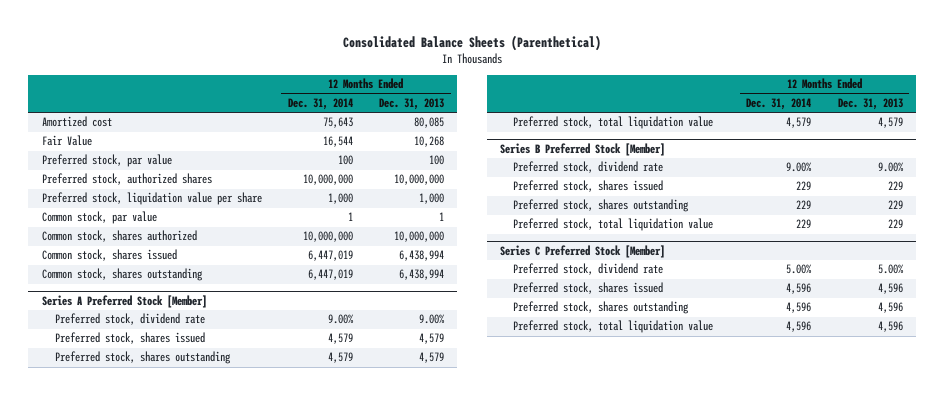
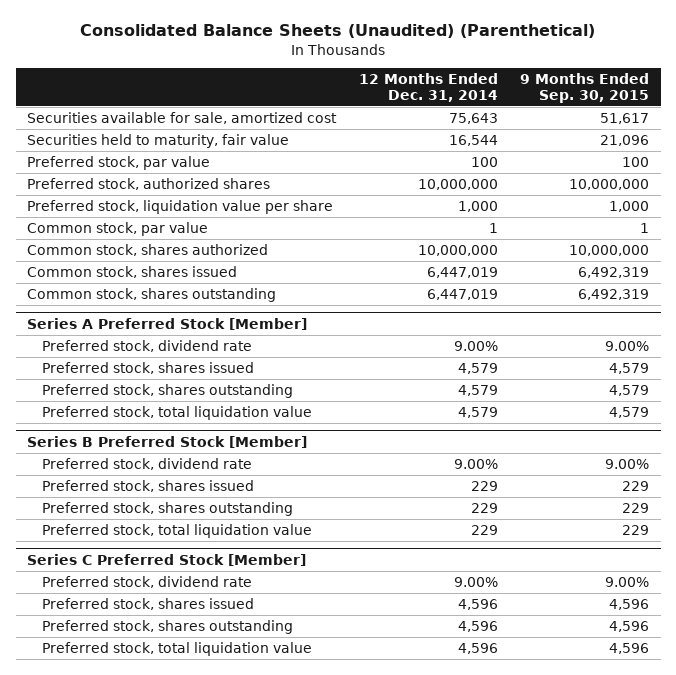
[343,34,602,51] Consolidated Balance Sheets (Parenthetical) -> [80,24,596,39] Consolidated Balance Sheets (Unaudited) (Parenthetical)
[379,97,445,110] Dec. 31, 2013 -> none
none -> [520,73,650,103] 9 Months Ended Sep. 30, 2015
[41,116,112,128] Amortized cost -> [26,112,337,125] Securities available for sale, amortized cost
[41,135,92,147] Fair Value -> [26,134,289,149] Securities held to maturity, fair value
[786,264,813,275] 5.00% -> [453,577,498,588] 9.00%

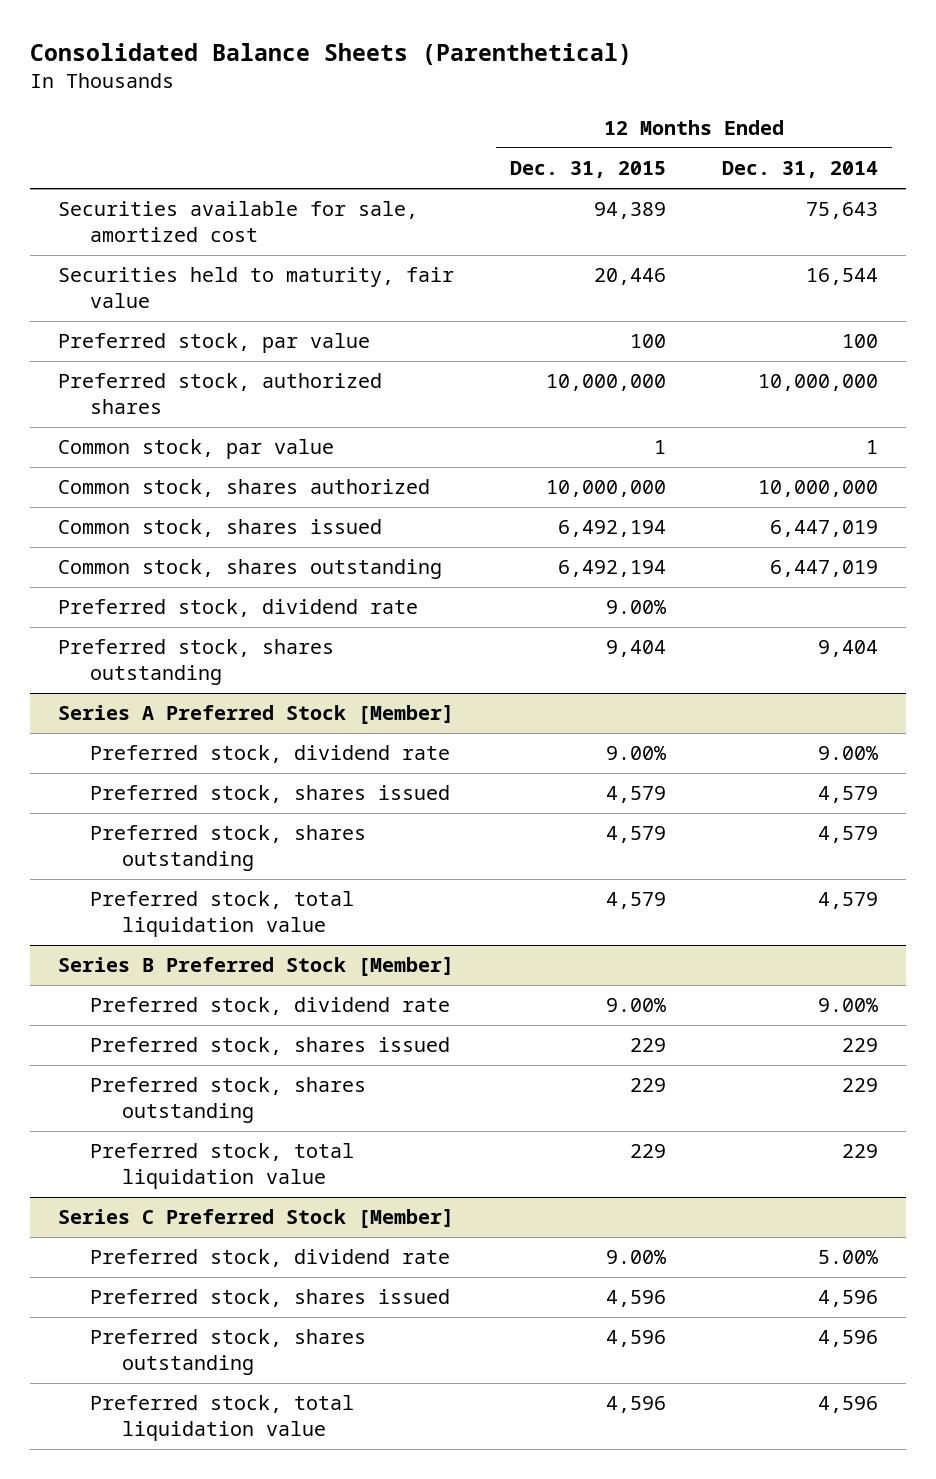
[80,24,596,39] Consolidated Balance Sheets (Unaudited) (Parenthetical) -> [29,42,632,65] Consolidated Balance Sheets (Parenthetical)
[520,73,650,103] 9 Months Ended Sep. 30, 2015 -> none
none -> [509,161,666,179] Dec. 31, 2015
[26,200,333,215] Preferred stock, liquidation value per share -> none
none -> [57,599,418,618] Preferred stock, dividend rate
none -> [57,639,334,685] Preferred stock, shares outstanding
[453,577,498,588] 9.00% -> [818,1250,879,1265] 5.00%

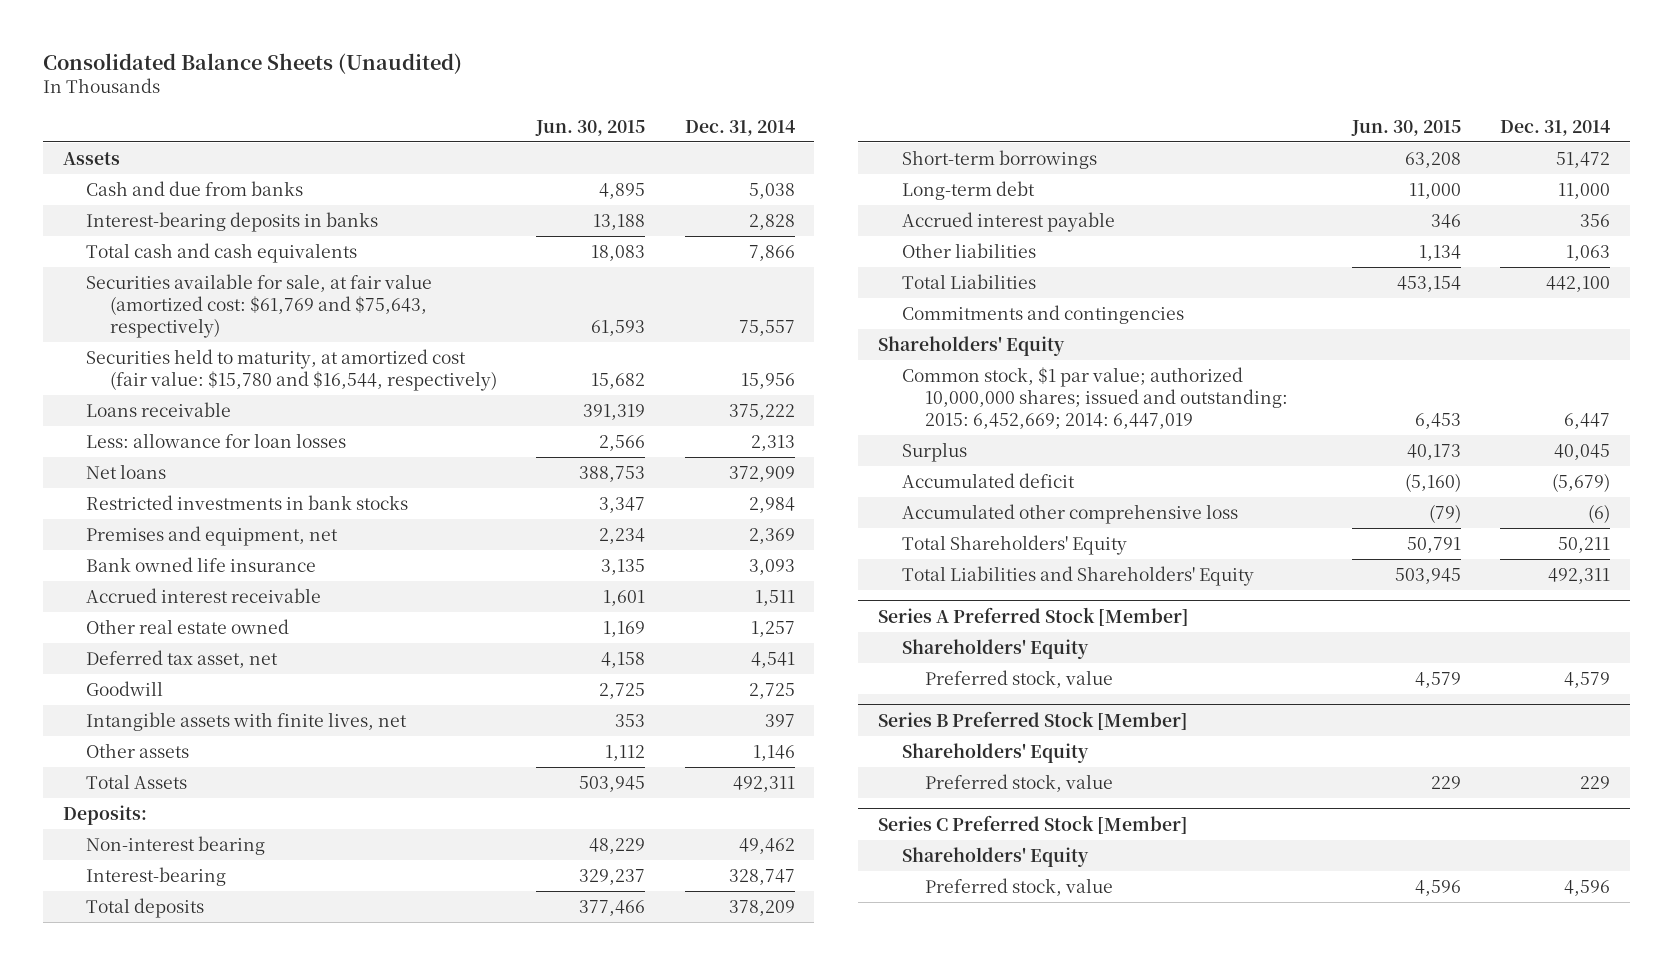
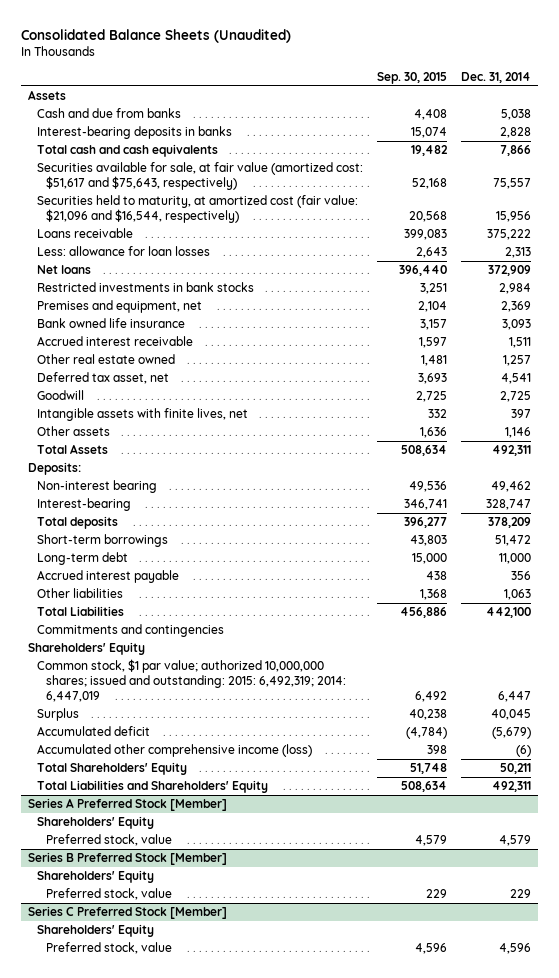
[535,119,646,136] Jun. 30, 2015 -> none
none -> [377,71,448,84] Sep. 30, 2015
[86,273,433,338] Securities available for sale, at fair value (amortized cost: $61,769 and $75,643, respectively) -> [37,162,364,191] Securities available for sale, at fair value (amortized cost: $51,617 and $75,643, respectively)
[86,348,497,391] Securities held to maturity, at amortized cost (fair value: $15,780 and $16,544, respectively) -> [37,195,359,224] Securities held to maturity, at amortized cost (fair value: $21,096 and $16,544, respectively)
[901,366,1289,429] Common stock, $1 par value; authorized 10,000,000 shares; issued and outstanding: 2015: 6,452,669; 2014: 6,447,019 -> [37,659,347,702] Common stock, $1 par value; authorized 10,000,000 shares; issued and outstanding: 2015: 6,492,319; 2014: 6,447,019
[901,503,1238,524] Accumulated other comprehensive loss -> [37,744,313,758] Accumulated other comprehensive income (loss)

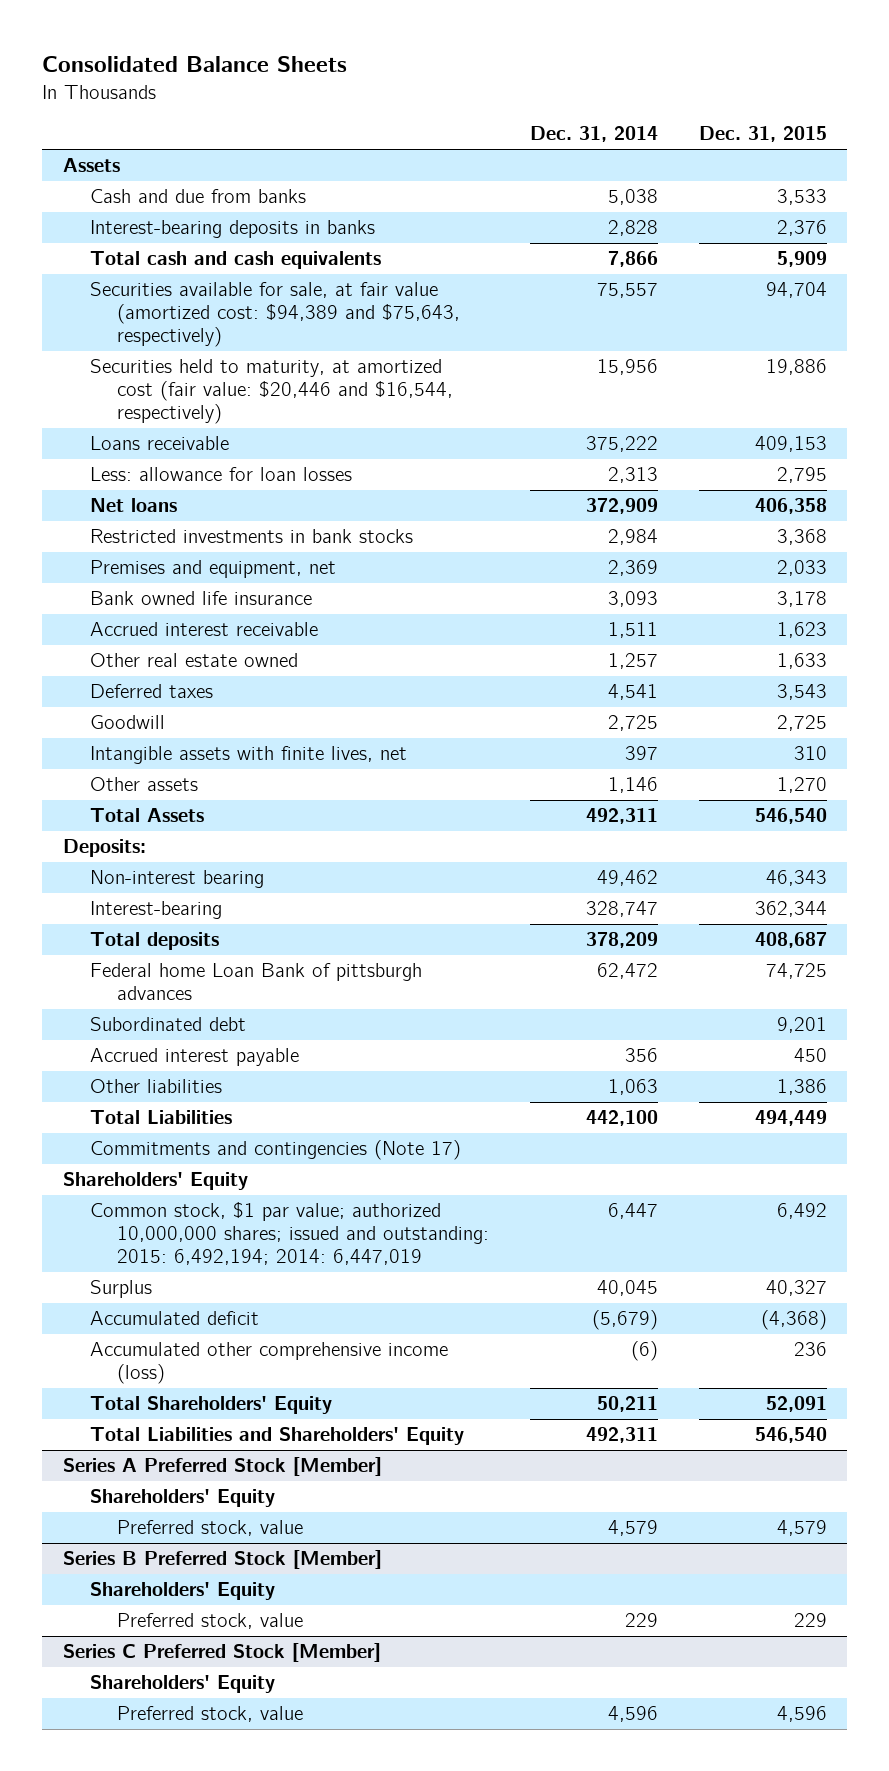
[21,28,292,43] Consolidated Balance Sheets (Unaudited) -> [42,56,348,73] Consolidated Balance Sheets
[377,71,448,84] Sep. 30, 2015 -> none
none -> [698,126,827,143] Dec. 31, 2015
[37,162,364,191] Securities available for sale, at fair value (amortized cost: $51,617 and $75,643, respectively) -> [89,282,461,348] Securities available for sale, at fair value (amortized cost: $94,389 and $75,643, respectively)
[37,195,359,224] Securities held to maturity, at amortized cost (fair value: $21,096 and $16,544, respectively) -> [89,359,454,425] Securities held to maturity, at amortized cost (fair value: $20,446 and $16,544, respectively)
[37,372,170,385] Deferred tax asset, net -> [89,684,213,699] Deferred taxes
[37,534,169,548] Short-term borrowings -> none
[37,552,129,566] Long-term debt -> none
none -> [89,963,422,1001] Federal home Loan Bank of pittsburgh advances
none -> [89,1017,246,1032] Subordinated debt
[37,624,225,638] Commitments and contingencies -> [89,1140,461,1161] Commitments and contingencies (Note 17)
[37,659,347,702] Common stock, $1 par value; authorized 10,000,000 shares; issued and outstanding: 2015: 6,492,319; 2014: 6,447,019 -> [89,1202,490,1266] Common stock, $1 par value; authorized 10,000,000 shares; issued and outstanding: 2015: 6,492,194; 2014: 6,447,019

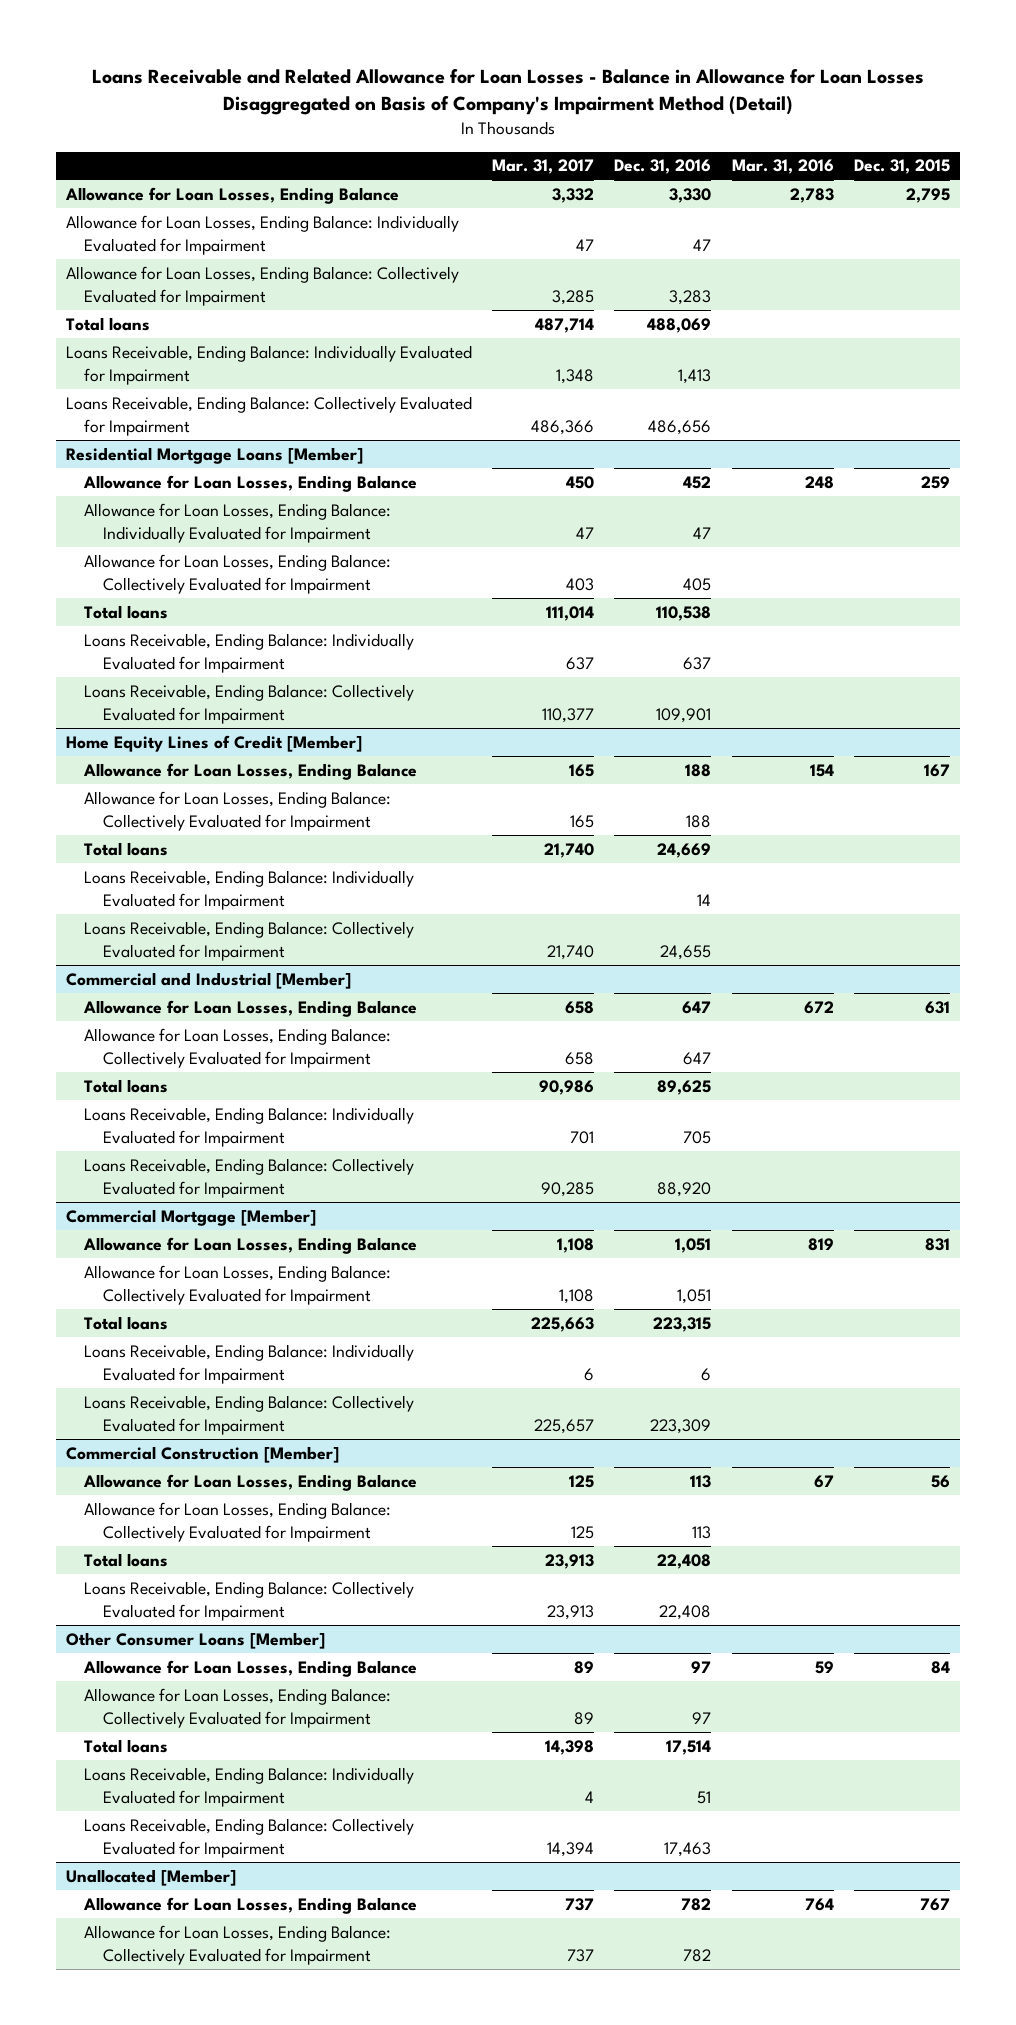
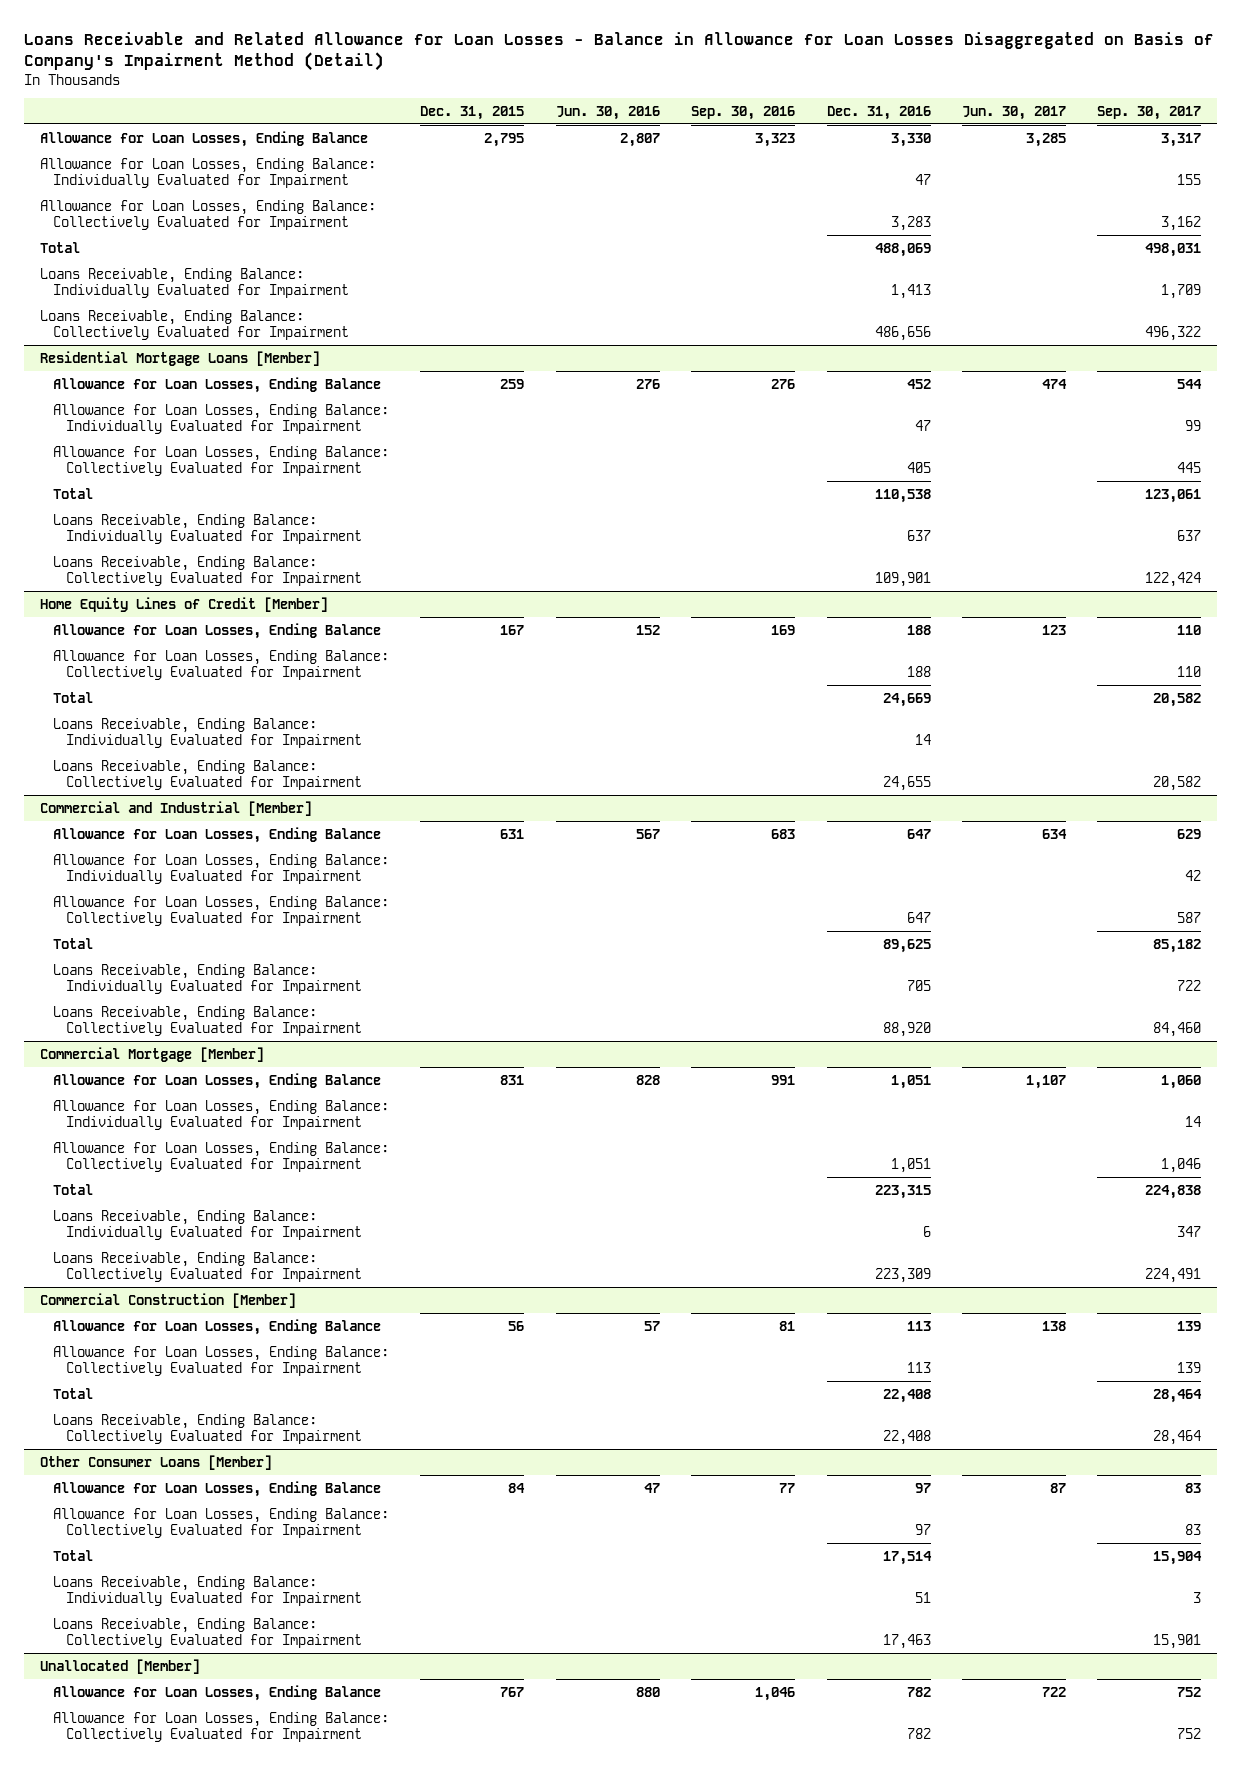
[492,159,595,175] Mar. 31, 2017 -> none
[731,159,834,175] Mar. 31, 2016 -> none
none -> [555,105,660,120] Jun. 30, 2016
none -> [691,105,796,120] Sep. 30, 2016
none -> [961,105,1066,120] Jun. 30, 2017
none -> [1097,105,1202,120] Sep. 30, 2017
[65,316,150,331] Total loans -> [39,241,80,253] Total
[84,604,169,619] Total loans -> [52,487,93,499] Total
[84,841,169,856] Total loans -> [52,691,93,703] Total
none -> [52,853,389,884] Allowance for Loan Losses, Ending Balance: Individually Evaluated for Impairment
[84,1078,169,1093] Total loans -> [52,937,93,949] Total
none -> [52,1099,389,1130] Allowance for Loan Losses, Ending Balance: Individually Evaluated for Impairment
[84,1315,169,1330] Total loans -> [52,1183,93,1195] Total
[84,1552,169,1567] Total loans -> [52,1387,93,1399] Total
[84,1738,169,1753] Total loans -> [52,1549,93,1561] Total

